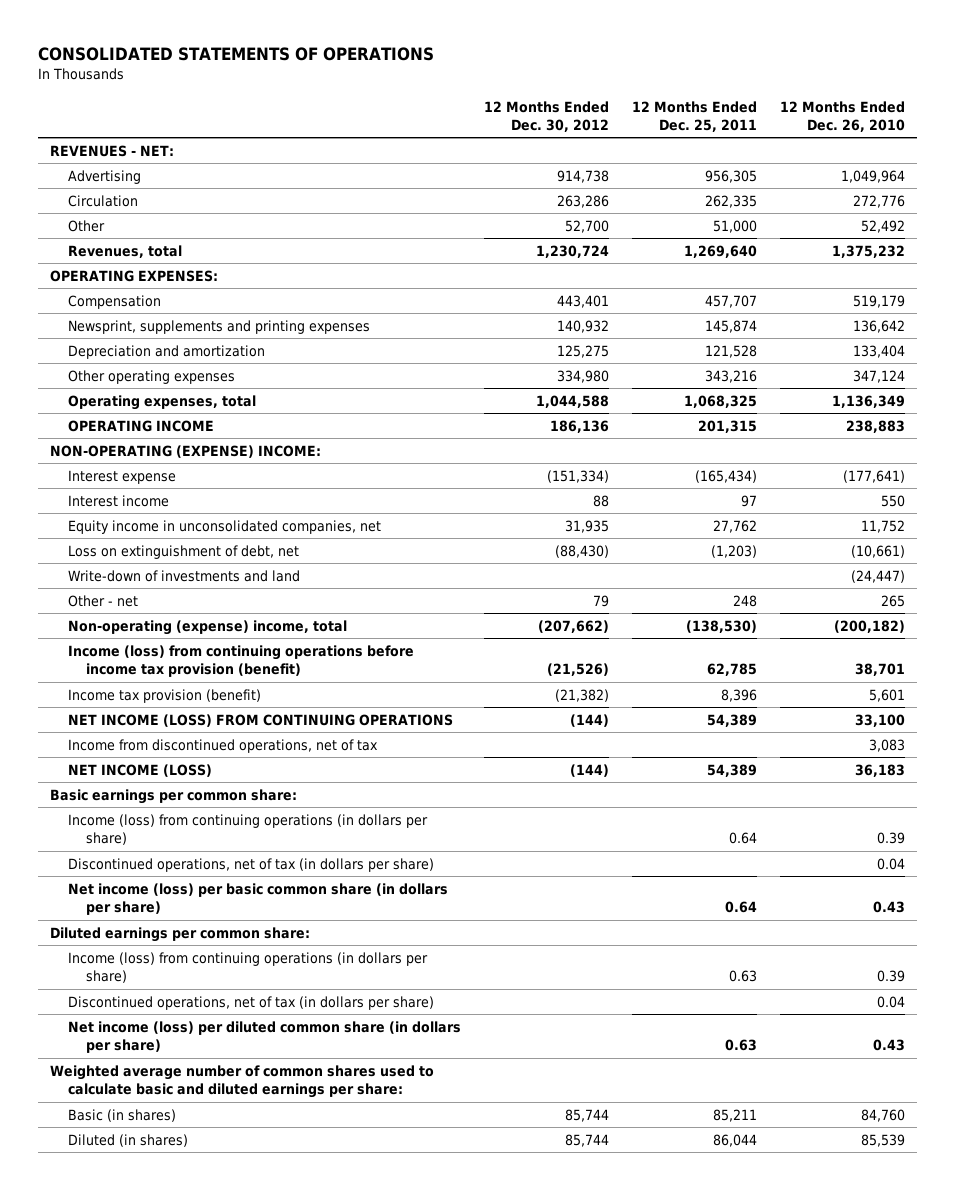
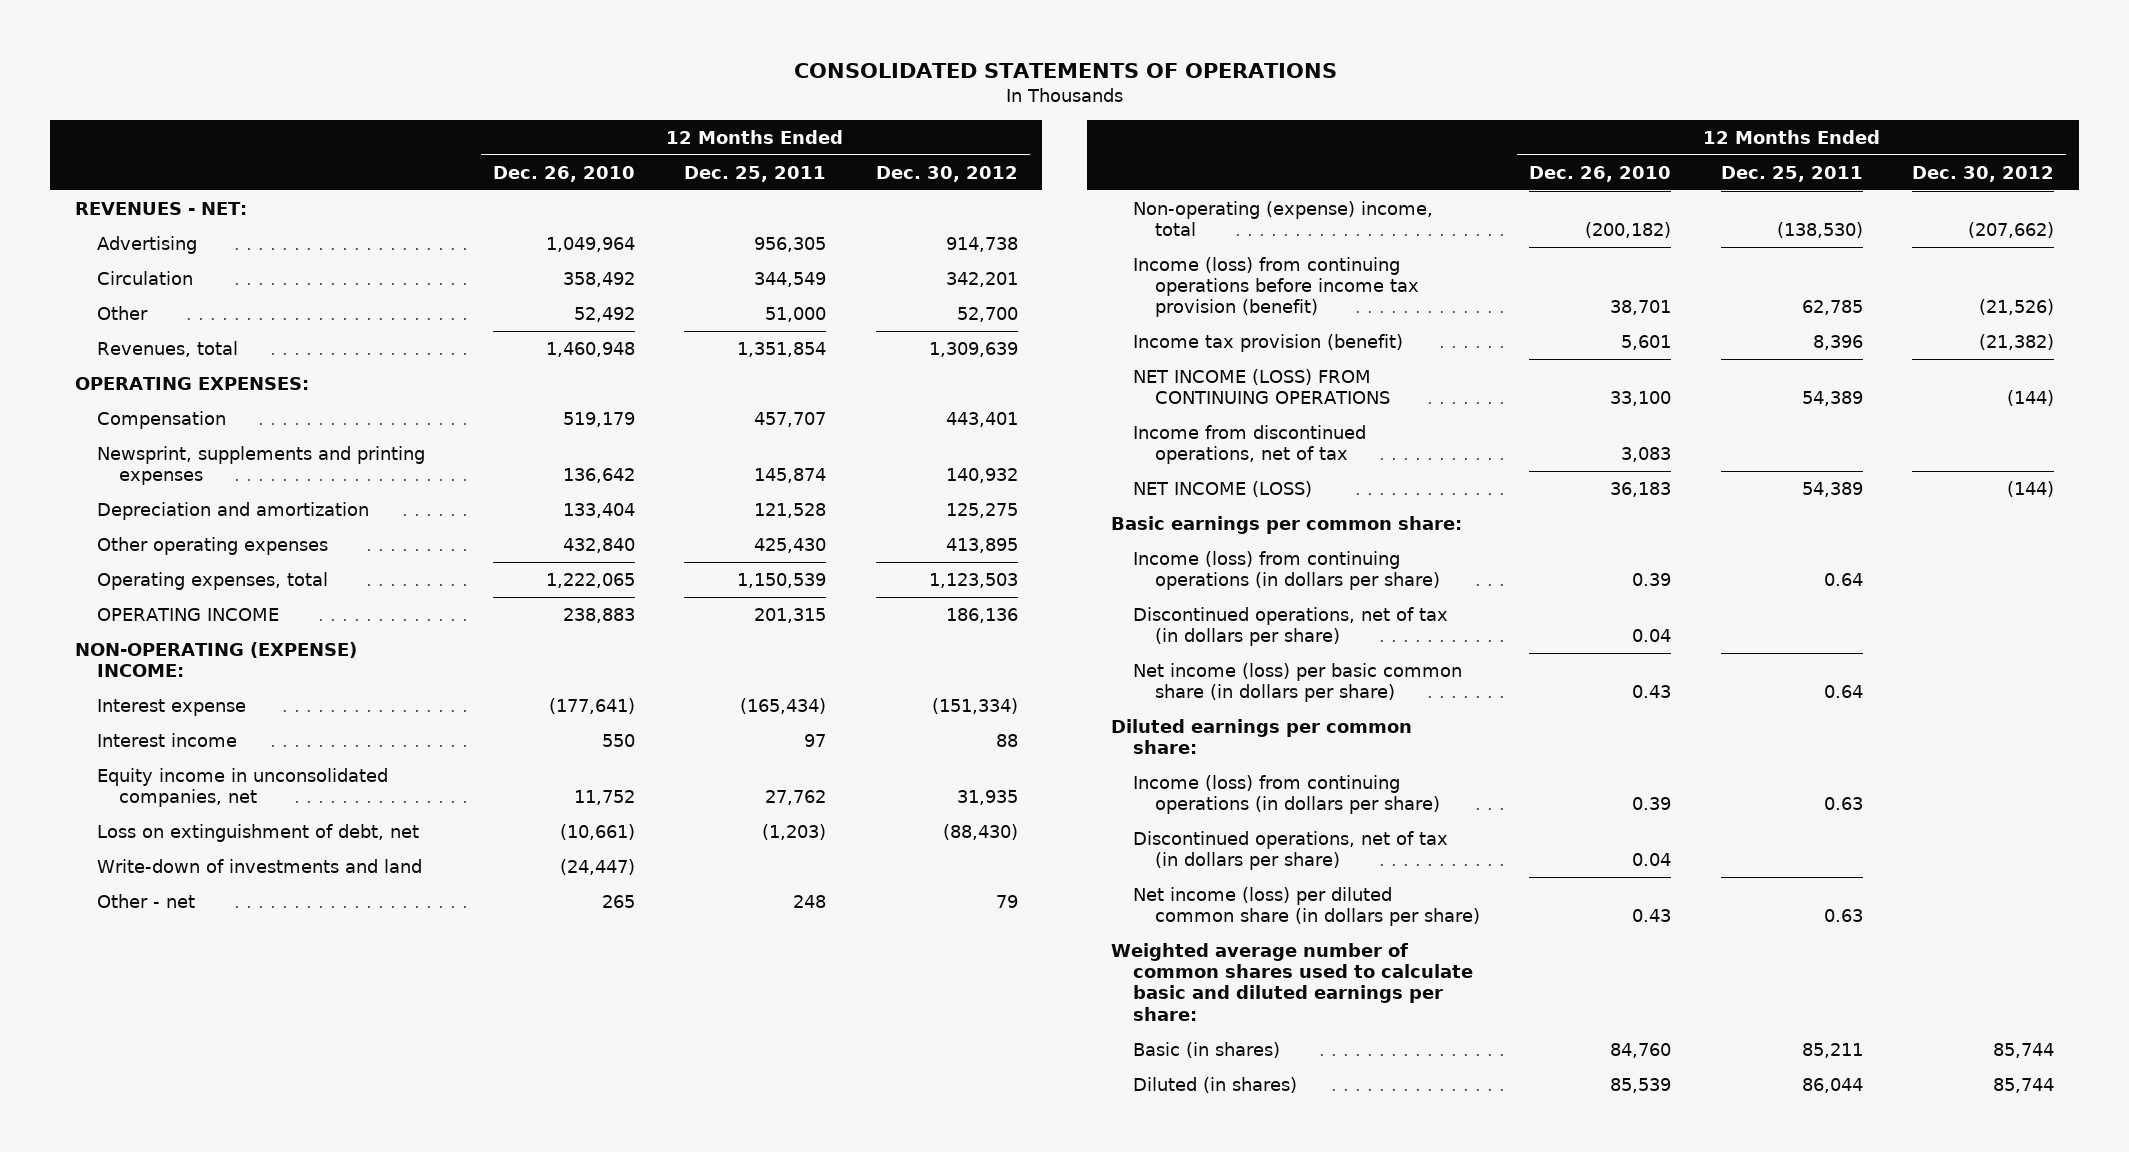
[556,194,609,208] 263,286 -> [945,272,1018,288] 342,201
[705,194,758,208] 262,335 -> [754,272,827,288] 344,549
[853,194,906,208] 272,776 -> [562,272,635,288] 358,492
[535,244,609,258] 1,230,724 -> [928,342,1018,358] 1,309,639
[684,244,758,258] 1,269,640 -> [737,342,827,358] 1,351,854
[832,244,906,258] 1,375,232 -> [545,342,635,358] 1,460,948
[556,369,609,383] 334,980 -> [945,538,1018,554] 413,895
[705,369,758,383] 343,216 -> [754,538,827,554] 425,430
[853,369,906,383] 347,124 -> [562,538,635,554] 432,840
[535,394,609,408] 1,044,588 -> [928,573,1018,589] 1,123,503
[684,394,758,408] 1,068,325 -> [737,573,827,589] 1,150,539
[832,394,906,408] 1,136,349 -> [545,573,635,589] 1,222,065

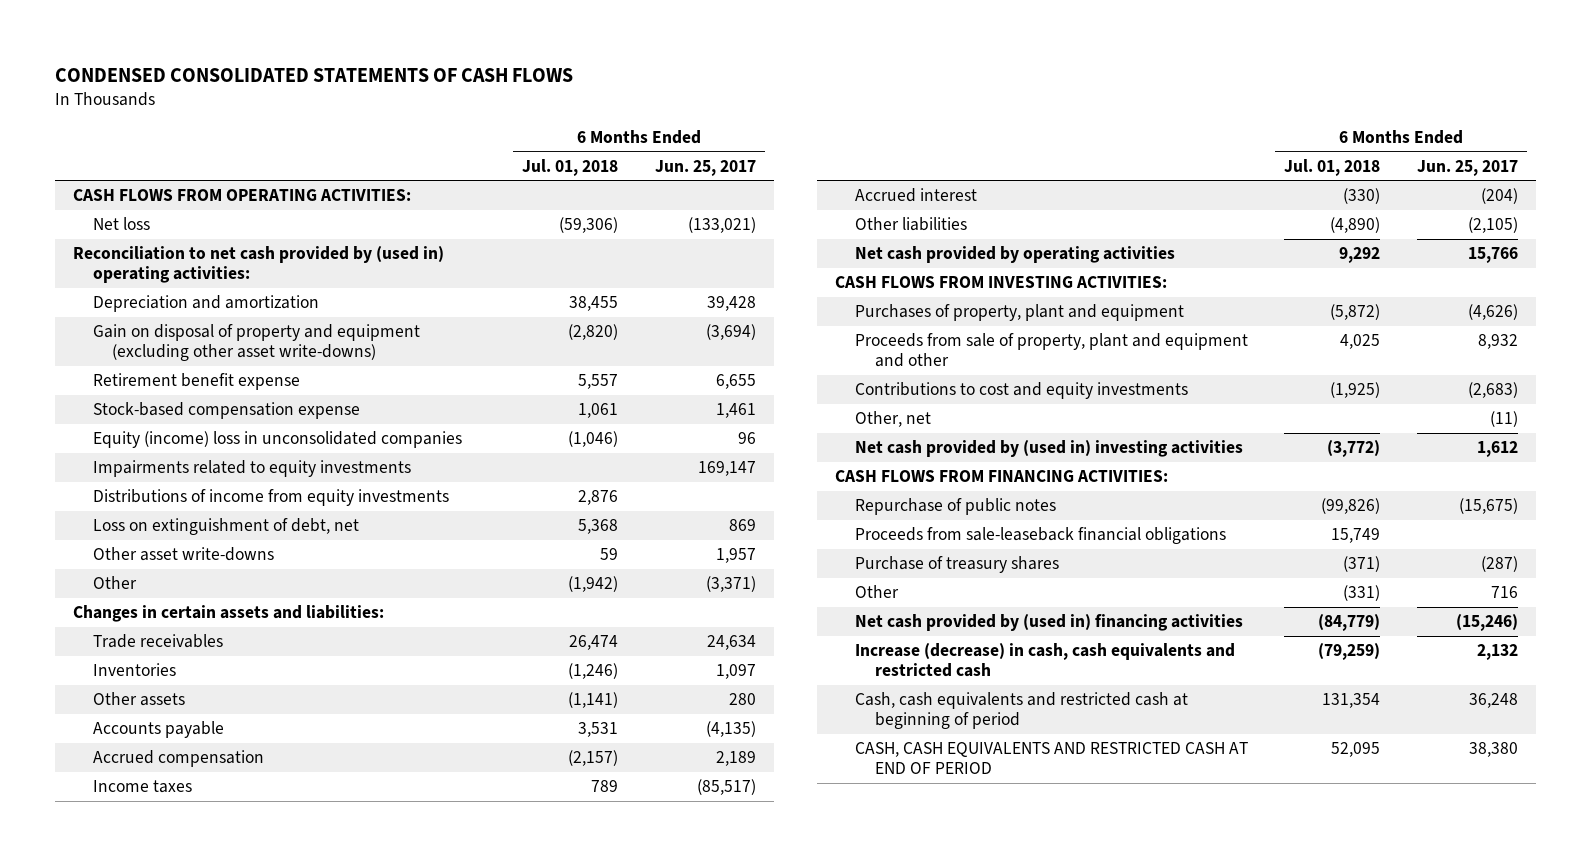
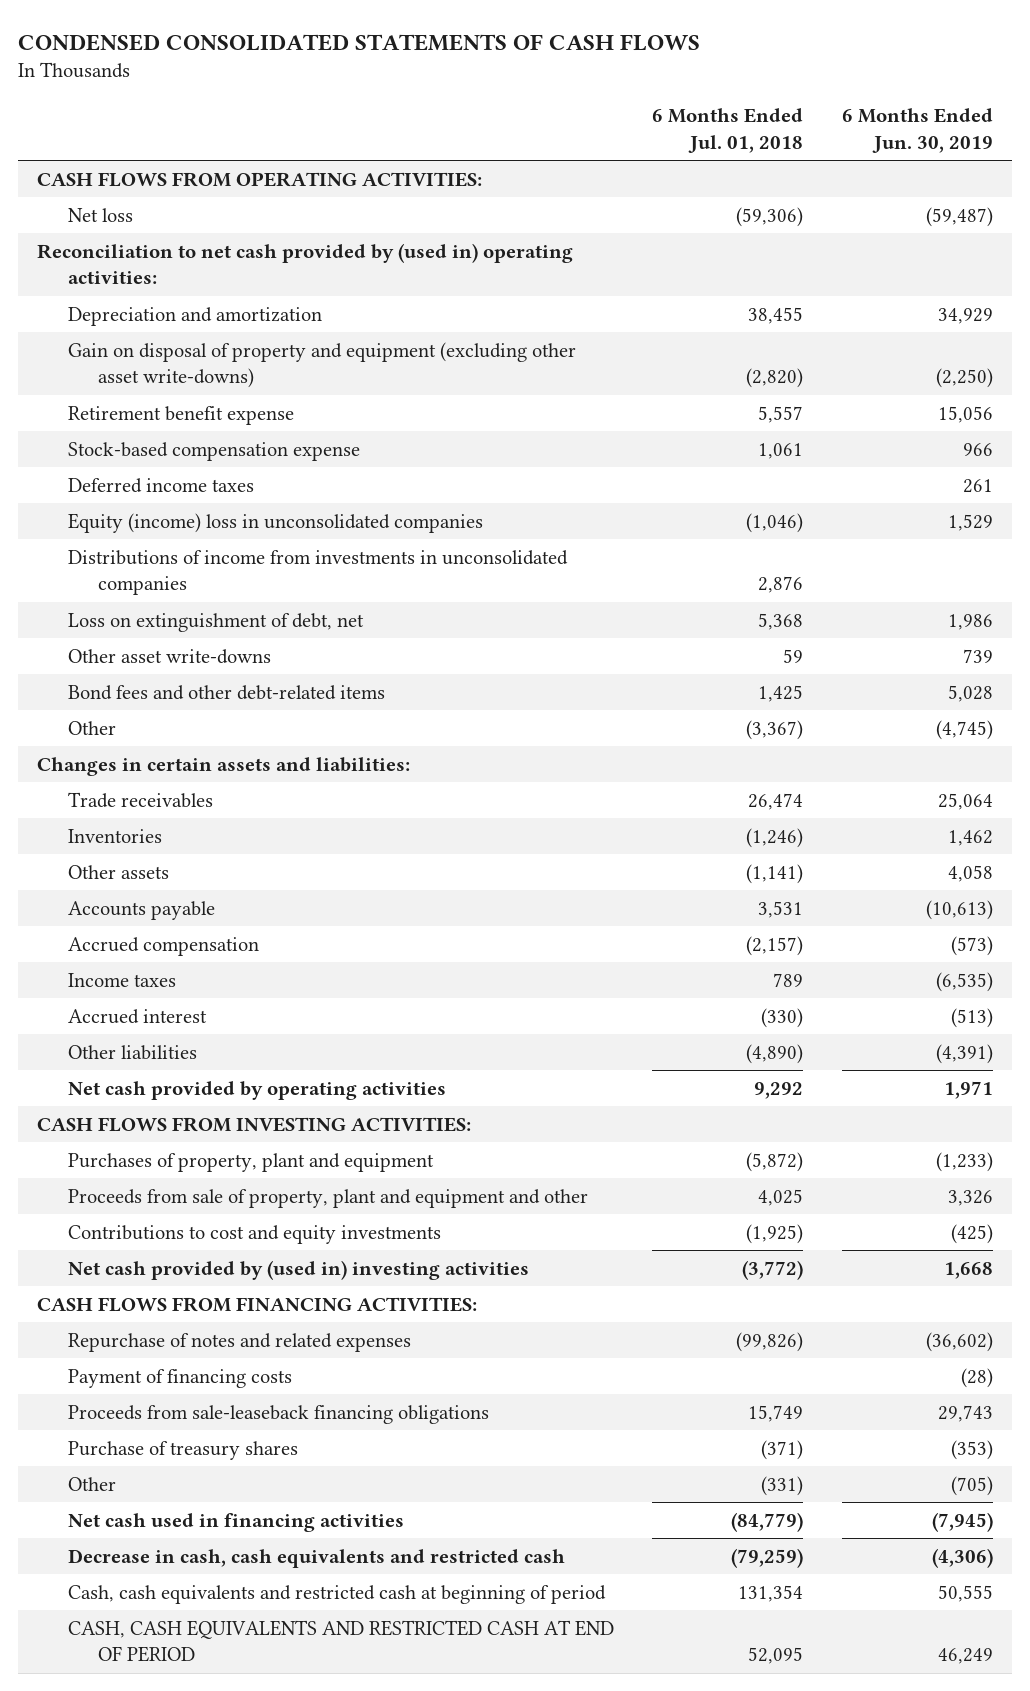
[654,159,756,176] Jun. 25, 2017 -> none
none -> [842,108,994,153] 6 Months Ended Jun. 30, 2019
none -> [67,477,254,493] Deferred income taxes
[92,460,411,478] Impairments related to equity investments -> none
[92,489,449,507] Distributions of income from equity investments -> [67,549,568,596] Distributions of income from investments in unconsolidated companies
none -> [67,684,385,700] Bond fees and other debt-related items
[568,576,619,593] (1,942) -> [746,719,804,740] (3,367)
[854,411,931,428] Other, net -> none
[854,498,1056,516] Repurchase of public notes -> [67,1332,411,1352] Repurchase of notes and related expenses
none -> [67,1368,292,1388] Payment of financing costs
[854,527,1226,545] Proceeds from sale-leaseback financial obligations -> [67,1404,489,1424] Proceeds from sale-leaseback financing obligations
[854,614,1243,632] Net cash provided by (used in) financing activities -> [67,1512,404,1532] Net cash used in financing activities
[854,643,1235,678] Increase (decrease) in cash, cash equivalents and restricted cash -> [67,1548,565,1568] Decrease in cash, cash equivalents and restricted cash

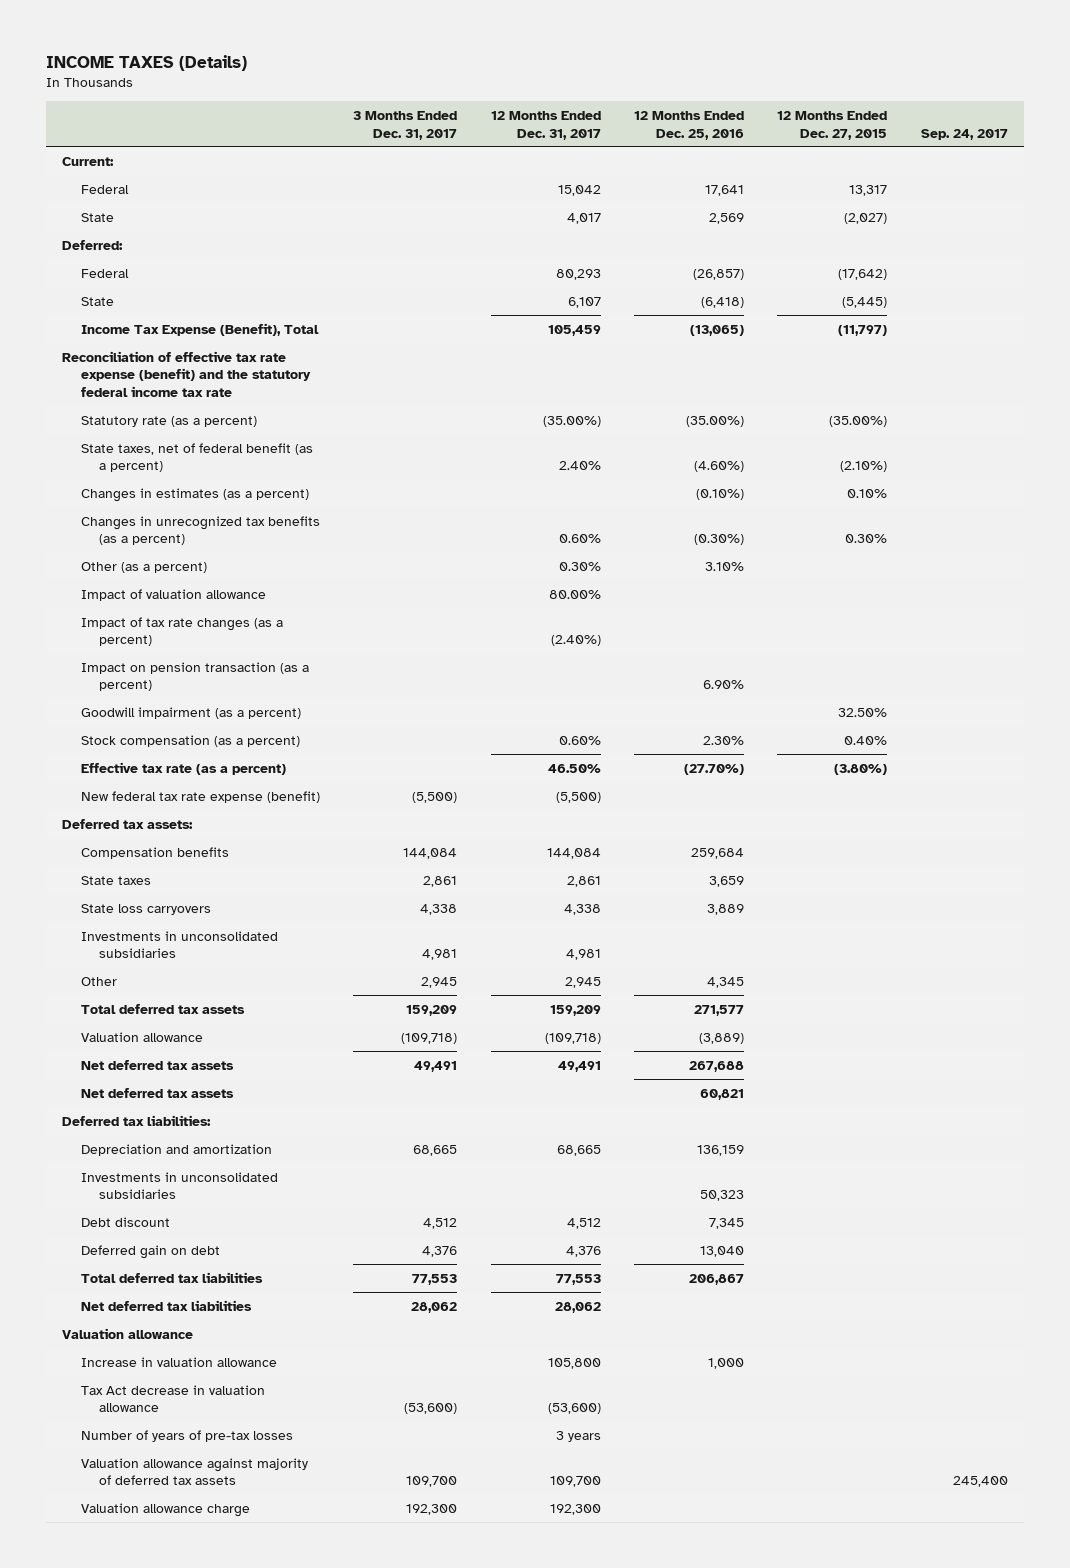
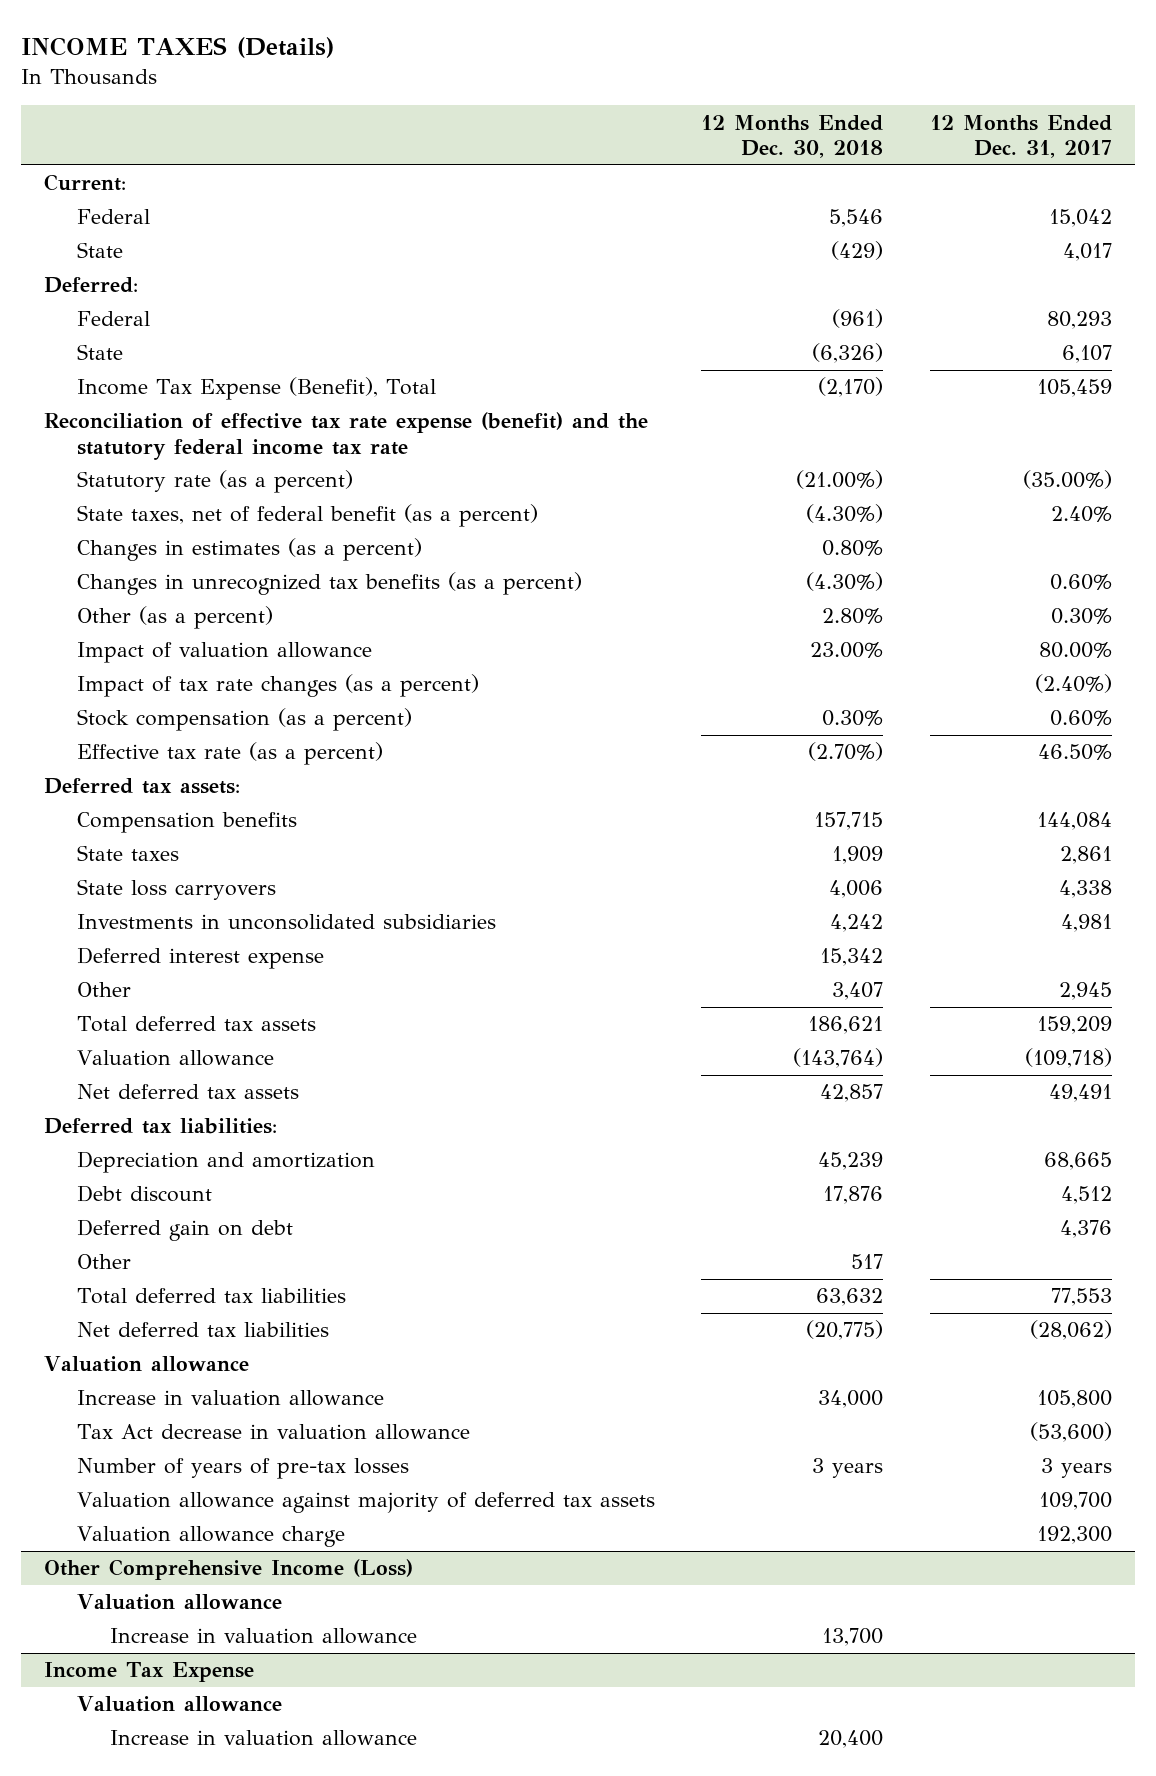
[353,110,458,140] 3 Months Ended Dec. 31, 2017 -> none
[634,110,745,140] 12 Months Ended Dec. 25, 2016 -> none
[777,110,888,140] 12 Months Ended Dec. 27, 2015 -> none
[920,128,1008,140] Sep. 24, 2017 -> none
none -> [701,114,884,159] 12 Months Ended Dec. 30, 2018
[80,661,309,692] Impact on pension transaction (as a percent) -> none
[80,706,301,719] Goodwill impairment (as a percent) -> none
[80,790,320,803] New federal tax rate expense (benefit) -> none
none -> [77,947,325,970] Deferred interest expense
[80,1087,234,1098] Net deferred tax assets -> none
[80,1171,278,1200] Investments in unconsolidated subsidiaries -> none
none -> [77,1254,132,1270] Other
[554,1301,601,1313] 28,062 -> [1029,1320,1112,1341] (28,062)
none -> [44,1559,414,1581] Other Comprehensive Income (Loss)
none -> [77,1594,283,1611] Valuation allowance
none -> [110,1628,418,1645] Increase in valuation allowance
none -> [44,1662,255,1683] Income Tax Expense
none -> [77,1696,283,1713] Valuation allowance
none -> [110,1730,418,1747] Increase in valuation allowance

